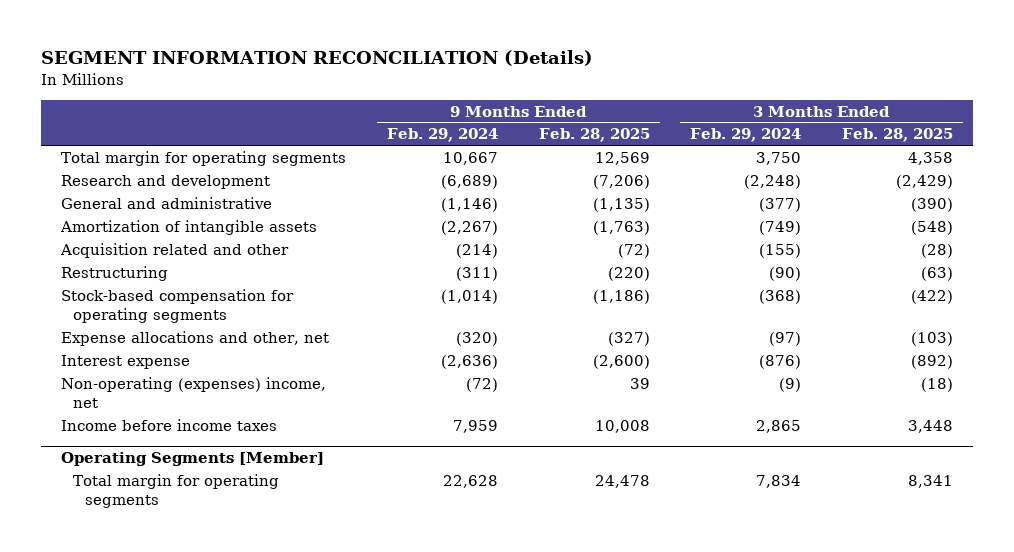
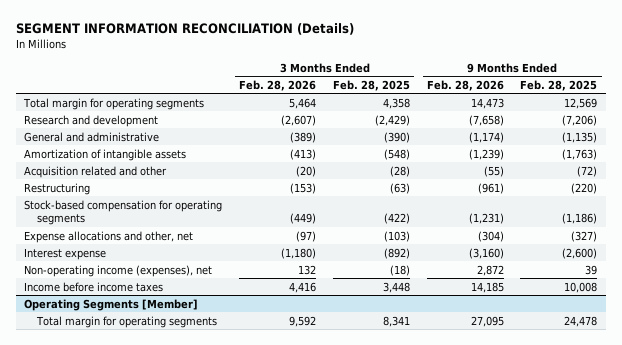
[386,128,498,143] Feb. 29, 2024 -> none
[690,128,802,143] Feb. 29, 2024 -> none
none -> [239,79,317,91] Feb. 28, 2026
none -> [426,79,504,91] Feb. 28, 2026
[61,376,327,408] Non-operating (expenses) income, net -> [24,264,213,277] Non-operating income (expenses), net

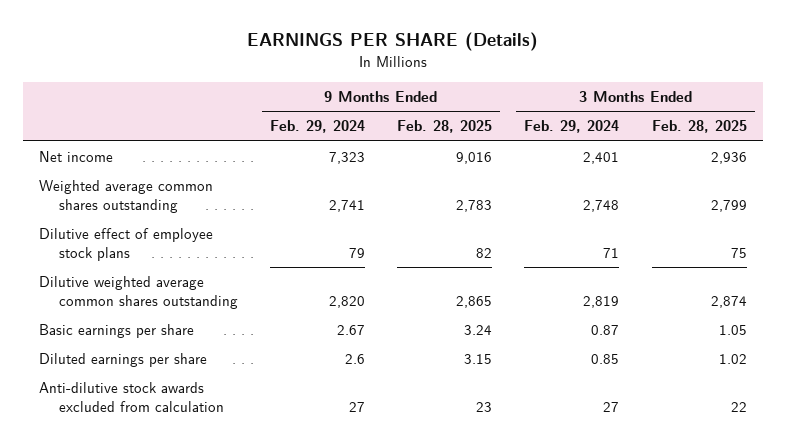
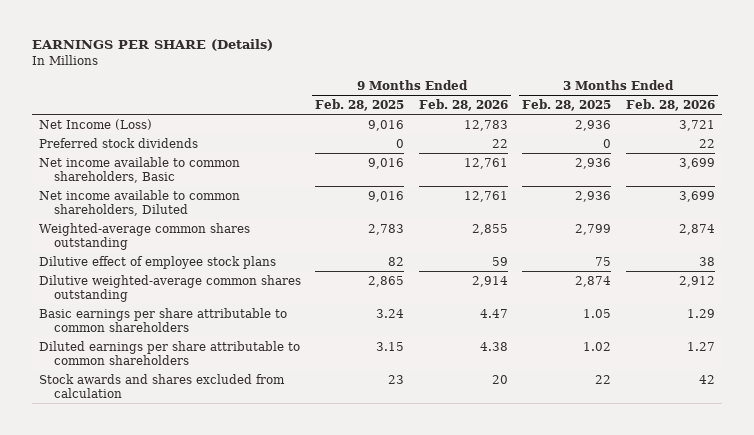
[270,120,366,134] Feb. 29, 2024 -> none
[524,120,620,134] Feb. 29, 2024 -> none
none -> [418,98,508,111] Feb. 28, 2026
none -> [625,98,715,111] Feb. 28, 2026
[39,150,114,162] Net income -> [39,118,153,130] Net Income (Loss)
none -> [39,137,199,148] Preferred stock dividends
none -> [39,156,241,183] Net income available to common shareholders, Basic
none -> [39,189,241,216] Net income available to common shareholders, Diluted
[39,179,214,213] Weighted average common shares outstanding -> [39,222,251,250] Weighted-average common shares outstanding
[39,275,239,309] Dilutive weighted average common shares outstanding -> [39,274,302,302] Dilutive weighted-average common shares outstanding
[39,323,195,338] Basic earnings per share -> [39,307,288,332] Basic earnings per share attributable to common shareholders
[39,352,208,367] Diluted earnings per share -> [39,340,301,365] Diluted earnings per share attributable to common shareholders
[39,381,225,412] Anti-dilutive stock awards excluded from calculation -> [39,373,286,398] Stock awards and shares excluded from calculation

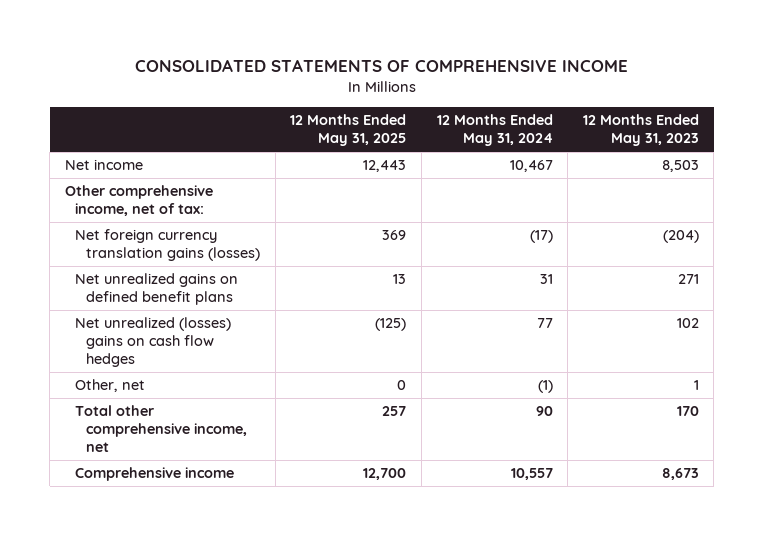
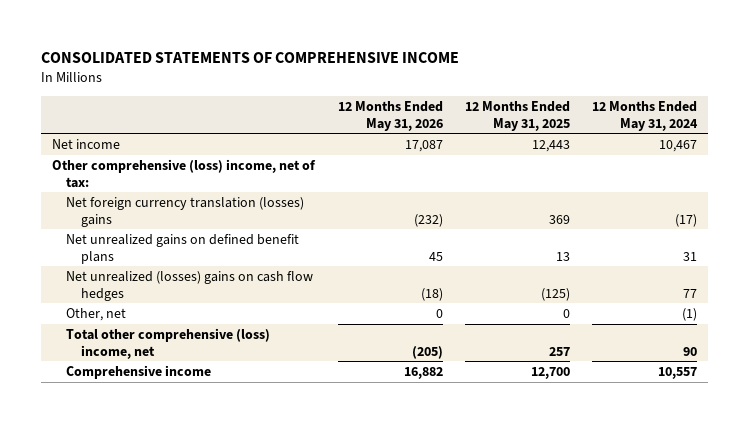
[582,114,699,147] 12 Months Ended May 31, 2023 -> none
none -> [337,100,443,131] 12 Months Ended May 31, 2026
[64,185,213,217] Other comprehensive income, net of tax: -> [52,158,317,188] Other comprehensive (loss) income, net of tax:
[75,229,261,262] Net foreign currency translation gains (losses) -> [66,196,305,227] Net foreign currency translation (losses) gains
[75,405,248,452] Total other comprehensive income, net -> [66,327,271,359] Total other comprehensive (loss) income, net

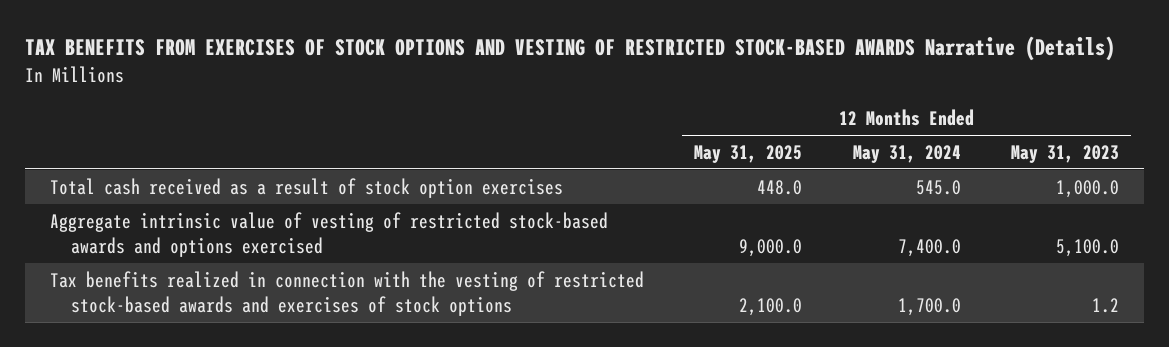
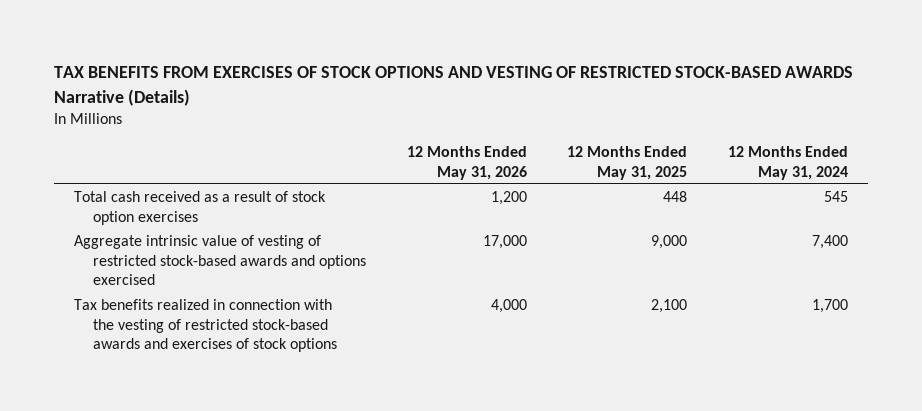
[1010,144,1119,163] May 31, 2023 -> none
none -> [406,146,527,180] 12 Months Ended May 31, 2026
[757,179,803,195] 448.0 -> [663,191,688,203] 448
[915,179,961,195] 545.0 -> [823,191,848,203] 545
[739,238,803,257] 9,000.0 -> [651,235,688,250] 9,000
[897,238,961,257] 7,400.0 -> [811,235,848,250] 7,400
[739,297,803,316] 2,100.0 -> [651,299,688,314] 2,100
[897,297,961,316] 1,700.0 -> [811,299,848,314] 1,700

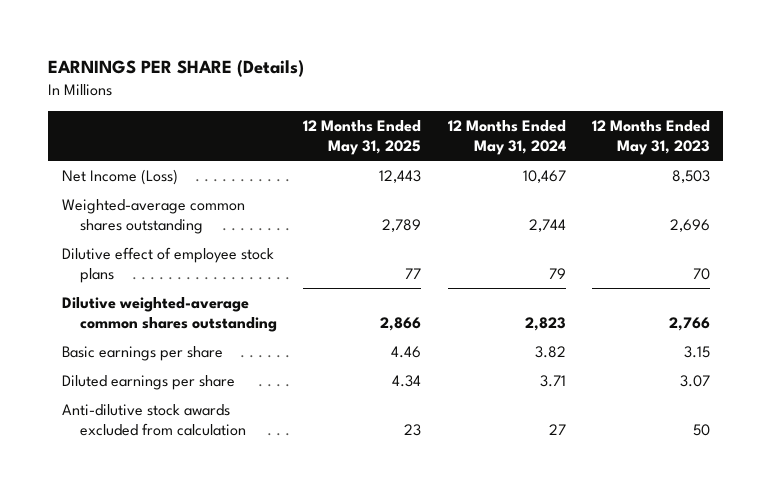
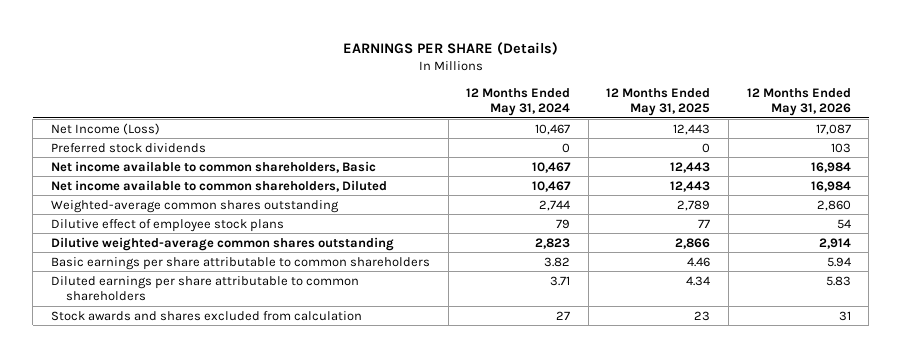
[591,120,710,156] 12 Months Ended May 31, 2023 -> none
none -> [746,87,851,116] 12 Months Ended May 31, 2026
none -> [51,142,207,153] Preferred stock dividends
none -> [51,160,377,173] Net income available to common shareholders, Basic
none -> [51,179,388,192] Net income available to common shareholders, Diluted
[61,345,223,361] Basic earnings per share -> [51,256,431,270] Basic earnings per share attributable to common shareholders
[61,374,235,390] Diluted earnings per share -> [51,275,360,302] Diluted earnings per share attributable to common shareholders
[61,403,247,437] Anti-dilutive stock awards excluded from calculation -> [51,310,363,321] Stock awards and shares excluded from calculation

